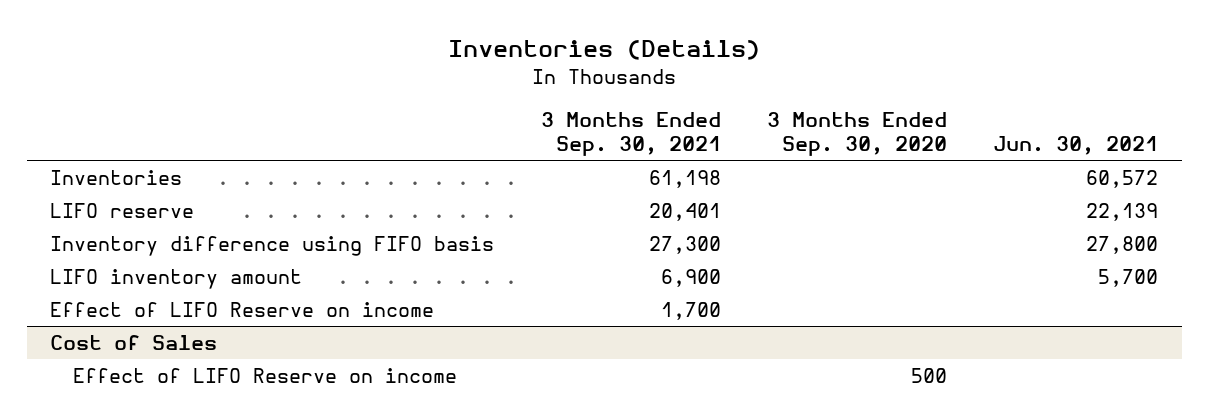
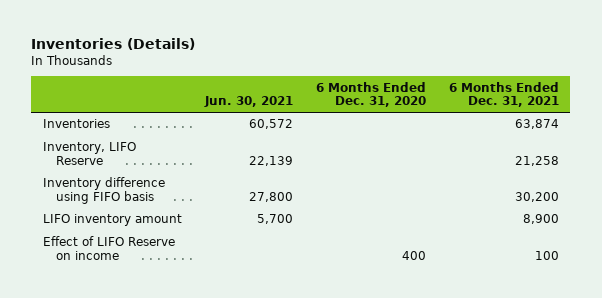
[540,112,721,156] 3 Months Ended Sep. 30, 2021 -> none
[767,112,948,156] 3 Months Ended Sep. 30, 2020 -> none
none -> [315,81,426,108] 6 Months Ended Dec. 31, 2020
none -> [448,81,559,108] 6 Months Ended Dec. 31, 2021
[50,203,195,219] LIFO reserve -> [42,142,136,166] Inventory, LIFO Reserve
[50,335,218,351] Cost of Sales -> none
[73,368,458,384] Effect of LIFO Reserve on income -> none

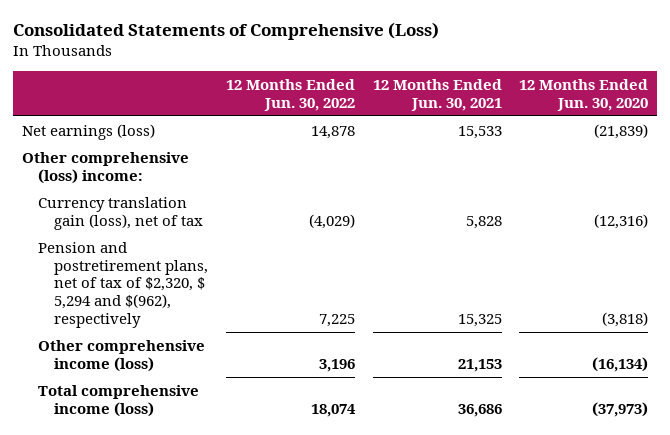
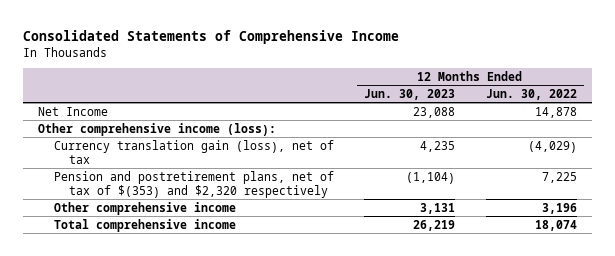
[12,21,439,40] Consolidated Statements of Comprehensive (Loss) -> [23,30,400,45] Consolidated Statements of Comprehensive Income
[372,79,502,111] 12 Months Ended Jun. 30, 2021 -> none
[519,79,649,111] 12 Months Ended Jun. 30, 2020 -> none
none -> [364,88,456,100] Jun. 30, 2023
[21,123,155,140] Net earnings (loss) -> [38,106,109,116] Net Income
[21,151,189,184] Other comprehensive (loss) income: -> [38,122,277,136] Other comprehensive income (loss):
[37,241,208,328] Pension and postretirement plans, net of tax of $2,320, $ 5,294 and $(962), respectively -> [53,170,334,198] Pension and postretirement plans, net of tax of $(353) and $2,320 respectively
[37,339,205,372] Other comprehensive income (loss) -> [53,201,236,215] Other comprehensive income
[37,384,199,417] Total comprehensive income (loss) -> [53,218,236,232] Total comprehensive income

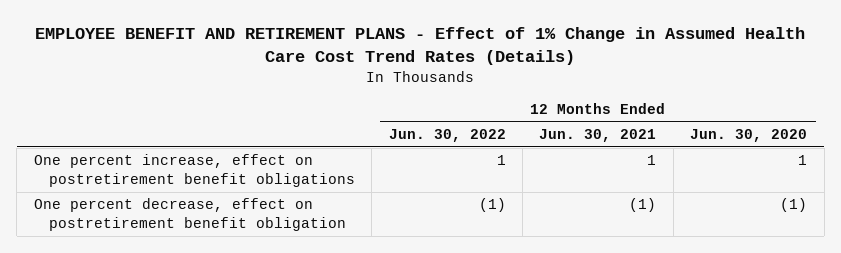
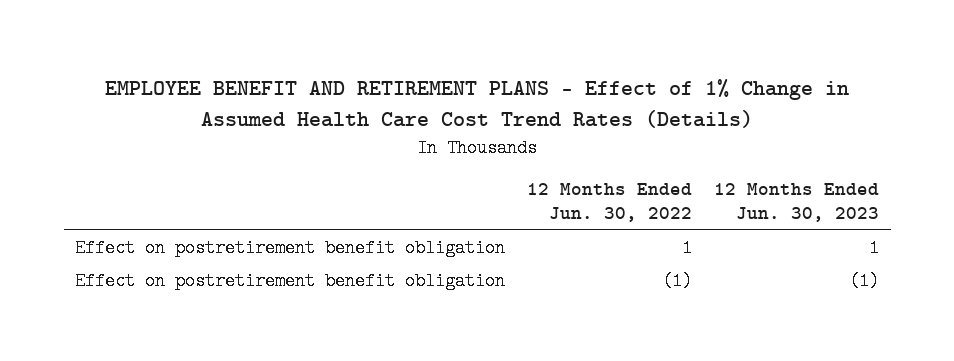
[539,128,657,142] Jun. 30, 2021 -> none
[690,128,808,142] Jun. 30, 2020 -> none
none -> [714,183,880,223] 12 Months Ended Jun. 30, 2023
[33,154,355,187] One percent increase, effect on postretirement benefit obligations -> [74,239,505,258] Effect on postretirement benefit obligation
[33,198,346,231] One percent decrease, effect on postretirement benefit obligation -> [74,272,505,291] Effect on postretirement benefit obligation

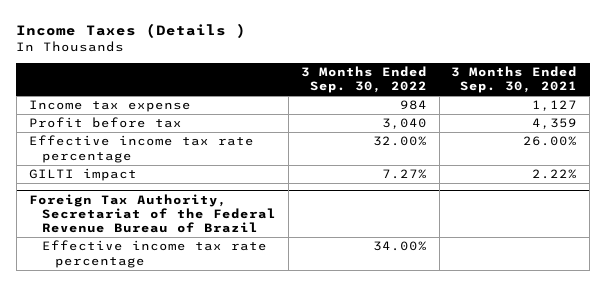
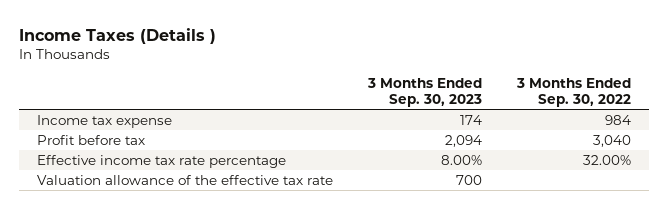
[451,66,578,94] 3 Months Ended Sep. 30, 2021 -> none
none -> [367,77,483,108] 3 Months Ended Sep. 30, 2023
[28,168,137,182] GILTI impact -> none
[28,193,276,234] Foreign Tax Authority, Secretariat of the Federal Revenue Bureau of Brazil -> none
[41,240,267,268] Effective income tax rate percentage -> none
none -> [37,174,334,185] Valuation allowance of the effective tax rate

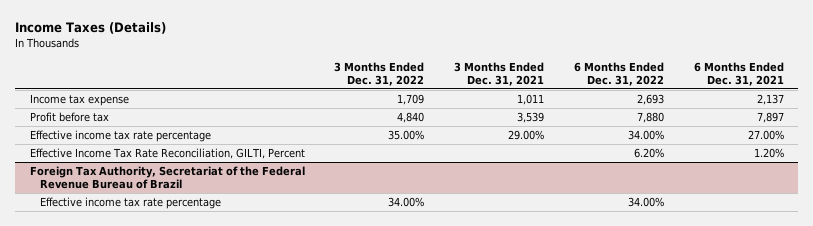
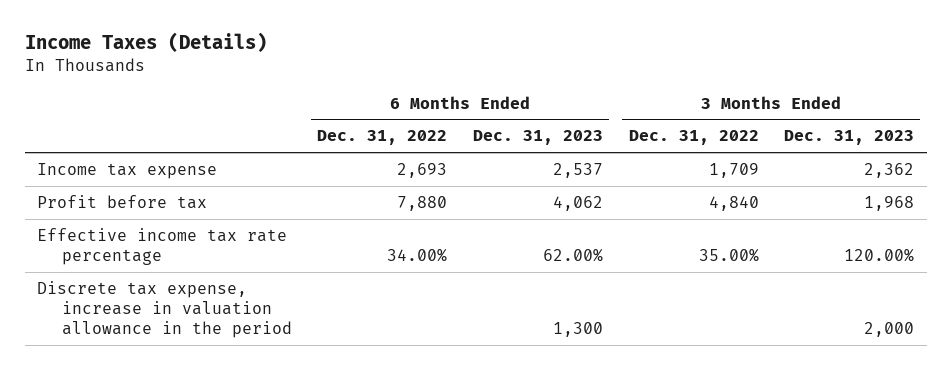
[454,61,545,86] 3 Months Ended Dec. 31, 2021 -> none
[693,61,784,86] 6 Months Ended Dec. 31, 2021 -> none
none -> [473,130,604,146] Dec. 31, 2023
none -> [784,130,915,146] Dec. 31, 2023
[29,147,305,159] Effective Income Tax Rate Reconciliation, GILTI, Percent -> none
[29,165,305,189] Foreign Tax Authority, Secretariat of the Federal Revenue Bureau of Brazil -> none
[40,196,222,209] Effective income tax rate percentage -> none
none -> [37,280,292,339] Discrete tax expense, increase in valuation allowance in the period

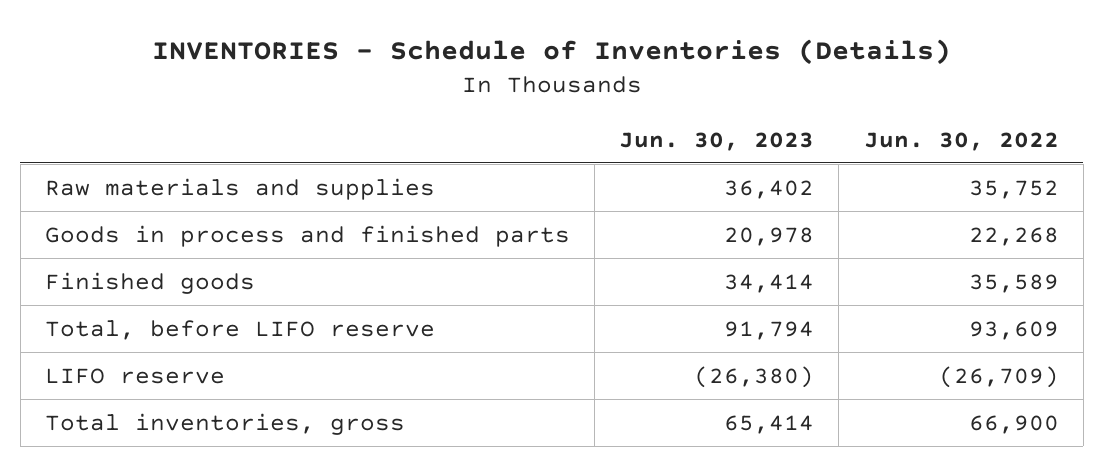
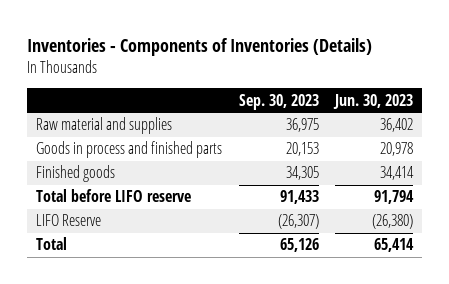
[151,38,951,65] INVENTORIES - Schedule of Inventories (Details) -> [27,37,373,56] Inventories - Components of Inventories (Details)
[863,131,1059,151] Jun. 30, 2022 -> none
none -> [238,93,319,110] Sep. 30, 2023
[45,177,436,200] Raw materials and supplies -> [35,117,172,135] Raw material and supplies
[45,319,436,340] Total, before LIFO reserve -> [35,189,191,203] Total before LIFO reserve
[45,367,226,384] LIFO reserve -> [35,214,101,227] LIFO Reserve
[45,412,406,435] Total inventories, gross -> [35,237,67,251] Total

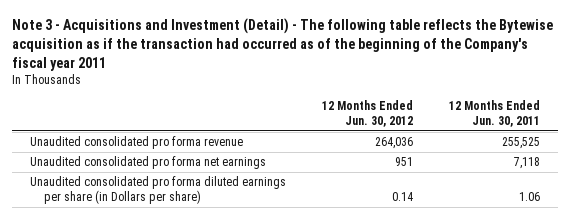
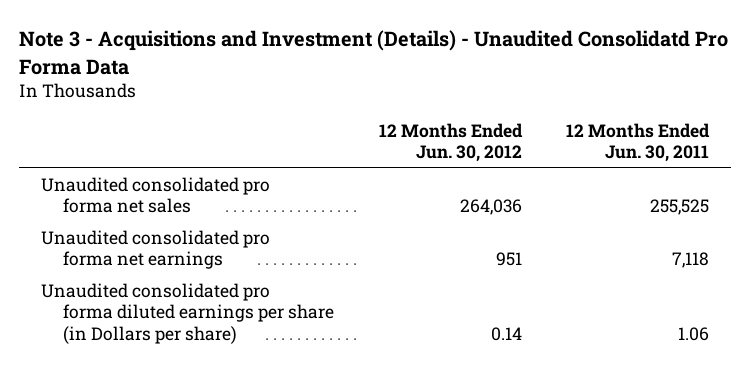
[11,18,553,71] Note 3 - Acquisitions and Investment (Detail) - The following table reflects the Bytewise acquisition as if the transaction had occurred as of the beginning of the Company's fiscal year 2011 -> [18,30,728,75] Note 3 - Acquisitions and Investment (Details) - Unaudited Consolidatd Pro Forma Data
[29,136,243,150] Unaudited consolidated pro forma revenue -> [41,177,271,214] Unaudited consolidated pro forma net sales

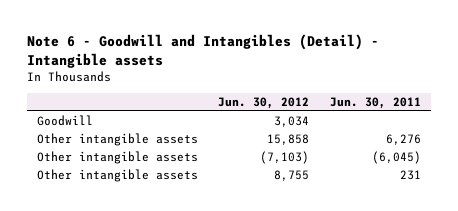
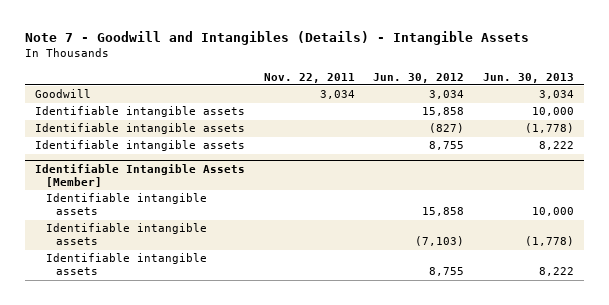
[26,33,379,68] Note 6 - Goodwill and Intangibles (Detail) - Intangible assets -> [25,31,530,46] Note 7 - Goodwill and Intangibles (Details) - Intangible Assets
[329,97,421,110] Jun. 30, 2011 -> none
none -> [263,72,355,83] Nov. 22, 2011
none -> [483,72,575,83] Jun. 30, 2013
[36,133,198,147] Other intangible assets -> [34,106,245,118] Identifiable intangible assets
[36,151,198,165] Other intangible assets -> [34,123,245,135] Identifiable intangible assets
[260,151,310,165] (7,103) -> [429,123,465,134] (827)
[36,169,198,183] Other intangible assets -> [34,140,245,152] Identifiable intangible assets
none -> [34,163,245,187] Identifiable Intangible Assets [Member]
none -> [45,193,207,216] Identifiable intangible assets
none -> [45,223,207,246] Identifiable intangible assets
none -> [45,253,207,276] Identifiable intangible assets

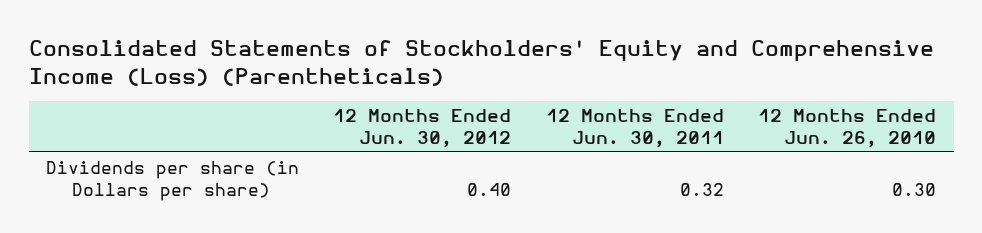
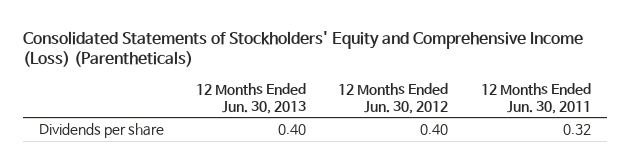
[758,109,937,149] 12 Months Ended Jun. 26, 2010 -> none
none -> [196,83,307,114] 12 Months Ended Jun. 30, 2013
[45,161,299,201] Dividends per share (in Dollars per share) -> [39,123,165,139] Dividends per share

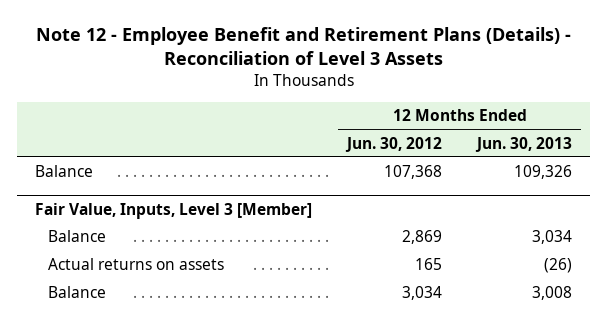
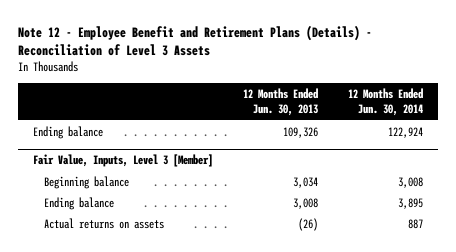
[345,136,443,152] Jun. 30, 2012 -> none
none -> [347,87,423,117] 12 Months Ended Jun. 30, 2014
[34,165,93,178] Balance -> [33,125,104,139] Ending balance
[47,230,106,243] Balance -> [44,175,130,189] Beginning balance
none -> [44,196,115,210] Ending balance
[47,286,106,299] Balance -> none

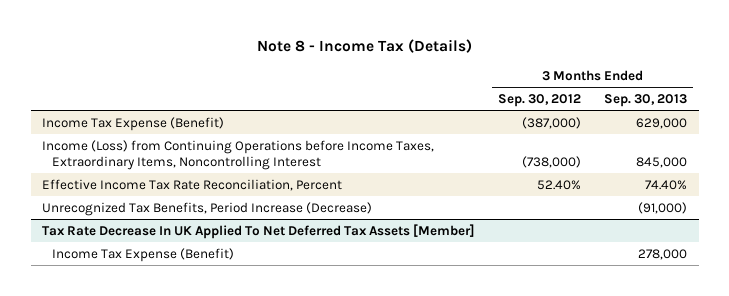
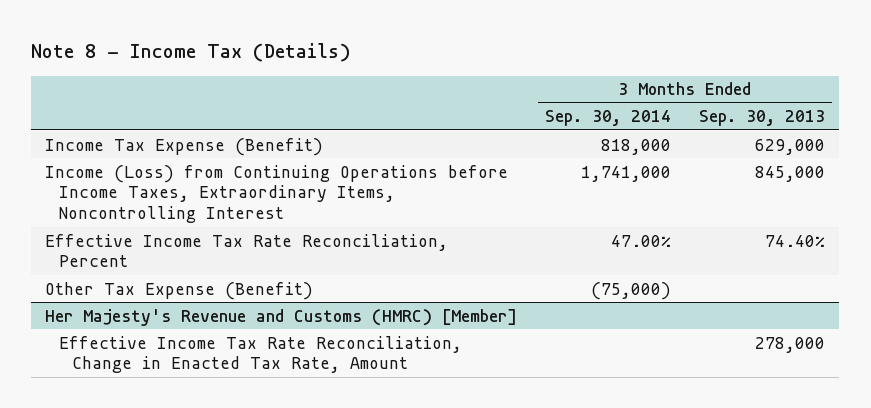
[498,93,582,107] Sep. 30, 2012 -> none
none -> [545,110,672,127] Sep. 30, 2014
[42,201,373,216] Unrecognized Tax Benefits, Period Increase (Decrease) -> none
[42,223,476,239] Tax Rate Decrease In UK Applied To Net Deferred Tax Assets [Member] -> none
none -> [45,281,314,300] Other Tax Expense (Benefit)
none -> [45,308,518,326] Her Majesty's Revenue and Customs (HMRC) [Member]
[51,247,234,262] Income Tax Expense (Benefit) -> [58,335,462,374] Effective Income Tax Rate Reconciliation, Change in Enacted Tax Rate, Amount

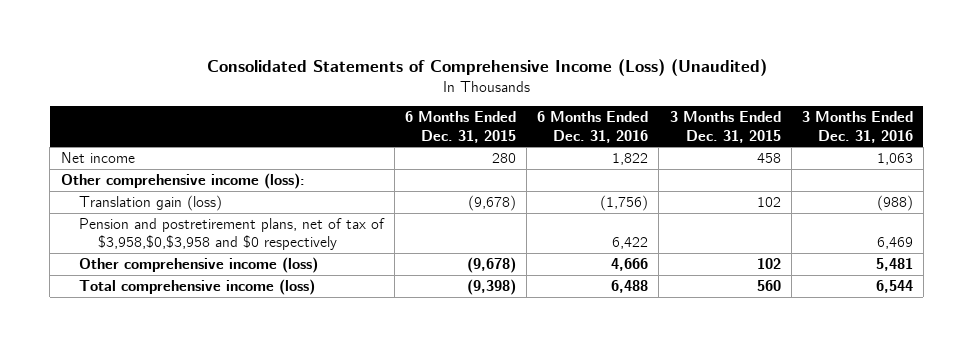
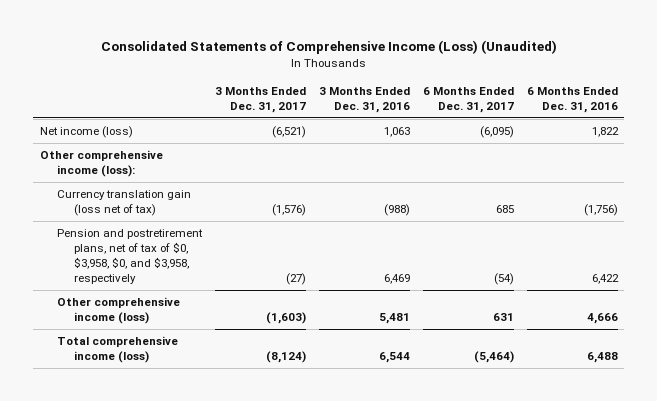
[405,111,517,143] 6 Months Ended Dec. 31, 2015 -> none
[669,111,781,143] 3 Months Ended Dec. 31, 2015 -> none
none -> [214,86,306,113] 3 Months Ended Dec. 31, 2017
none -> [422,86,514,113] 6 Months Ended Dec. 31, 2017
[60,151,135,163] Net income -> [39,126,133,139] Net income (loss)
[79,194,223,211] Translation gain (loss) -> [56,190,191,217] Currency translation gain (loss net of tax)
[79,217,386,251] Pension and postretirement plans, net of tax of $3,958,$0,$3,958 and $0 respectively -> [56,229,203,285] Pension and postretirement plans, net of tax of $0, $3,958, $0, and $3,958, respectively

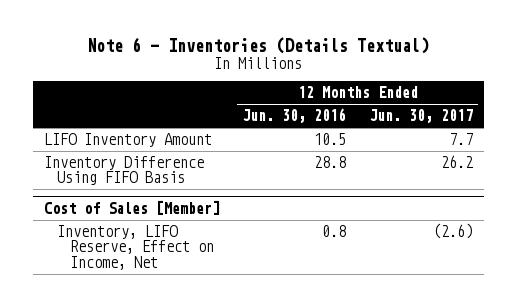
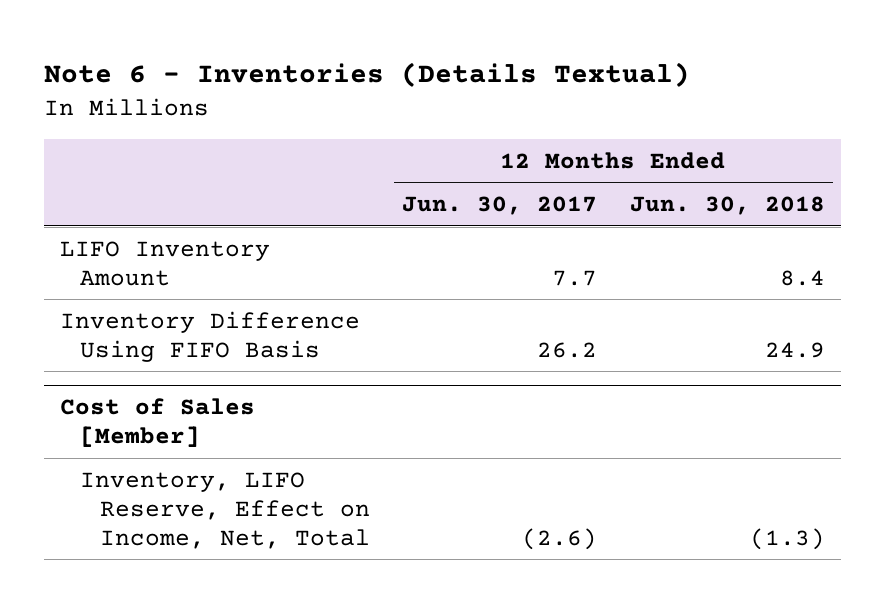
[242,108,347,124] Jun. 30, 2016 -> none
none -> [629,196,825,216] Jun. 30, 2018
[56,225,215,270] Inventory, LIFO Reserve, Effect on Income, Net -> [79,471,370,549] Inventory, LIFO Reserve, Effect on Income, Net, Total

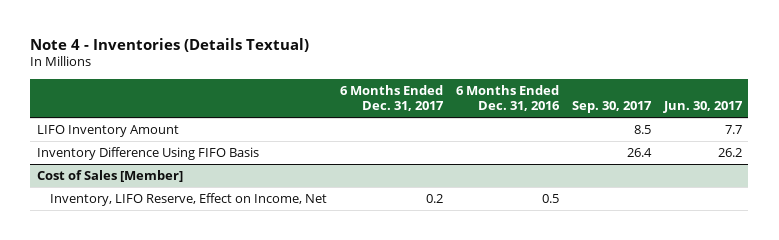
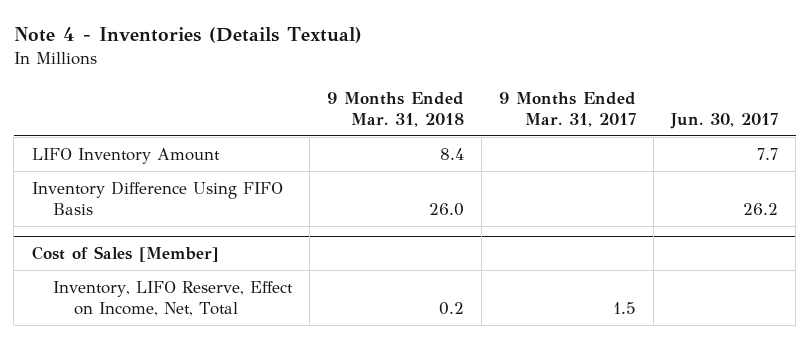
[340,85,445,112] 6 Months Ended Dec. 31, 2017 -> none
[456,85,561,112] 6 Months Ended Dec. 31, 2016 -> none
[572,101,653,114] Sep. 30, 2017 -> none
none -> [326,91,464,127] 9 Months Ended Mar. 31, 2018
none -> [499,91,637,127] 9 Months Ended Mar. 31, 2017
[50,193,328,207] Inventory, LIFO Reserve, Effect on Income, Net -> [52,280,293,316] Inventory, LIFO Reserve, Effect on Income, Net, Total

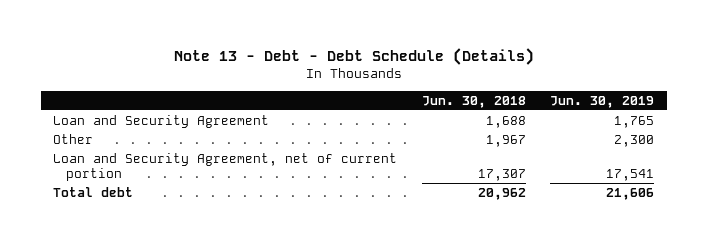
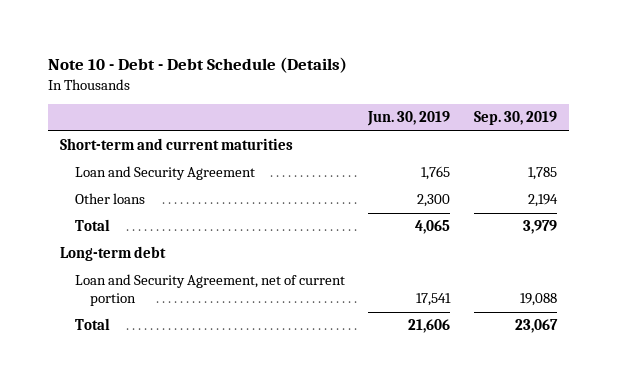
[173,47,534,65] Note 13 - Debt - Debt Schedule (Details) -> [48,57,348,74] Note 10 - Debt - Debt Schedule (Details)
[421,95,526,108] Jun. 30, 2018 -> none
none -> [473,111,557,126] Sep. 30, 2019
none -> [59,138,293,151] Short-term and current maturities
[52,133,93,144] Other -> [74,193,145,205] Other loans
none -> [74,219,110,232] Total
none -> [59,246,166,262] Long-term debt
[52,186,133,197] Total debt -> [74,318,110,331] Total

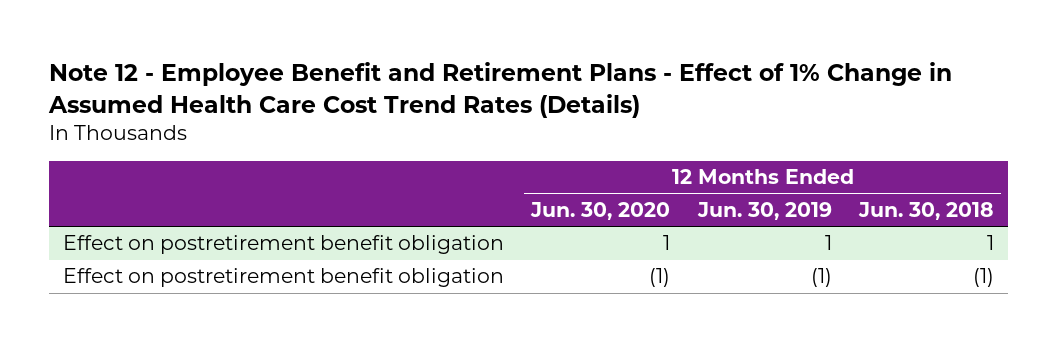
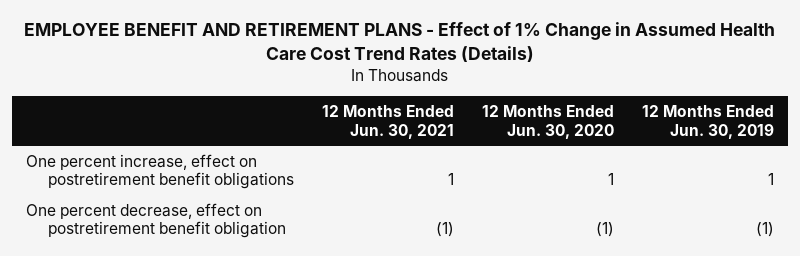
[47,61,952,118] Note 12 - Employee Benefit and Retirement Plans - Effect of 1% Change in Assumed Health Care Cost Trend Rates (Details) -> [24,22,776,63] EMPLOYEE BENEFIT AND RETIREMENT PLANS - Effect of 1% Change in Assumed Health Care Cost Trend Rates (Details)
[858,202,995,221] Jun. 30, 2018 -> none
none -> [321,105,454,139] 12 Months Ended Jun. 30, 2021
[62,235,504,255] Effect on postretirement benefit obligation -> [26,153,294,190] One percent increase, effect on postretirement benefit obligations
[62,268,504,288] Effect on postretirement benefit obligation -> [26,202,286,239] One percent decrease, effect on postretirement benefit obligation

